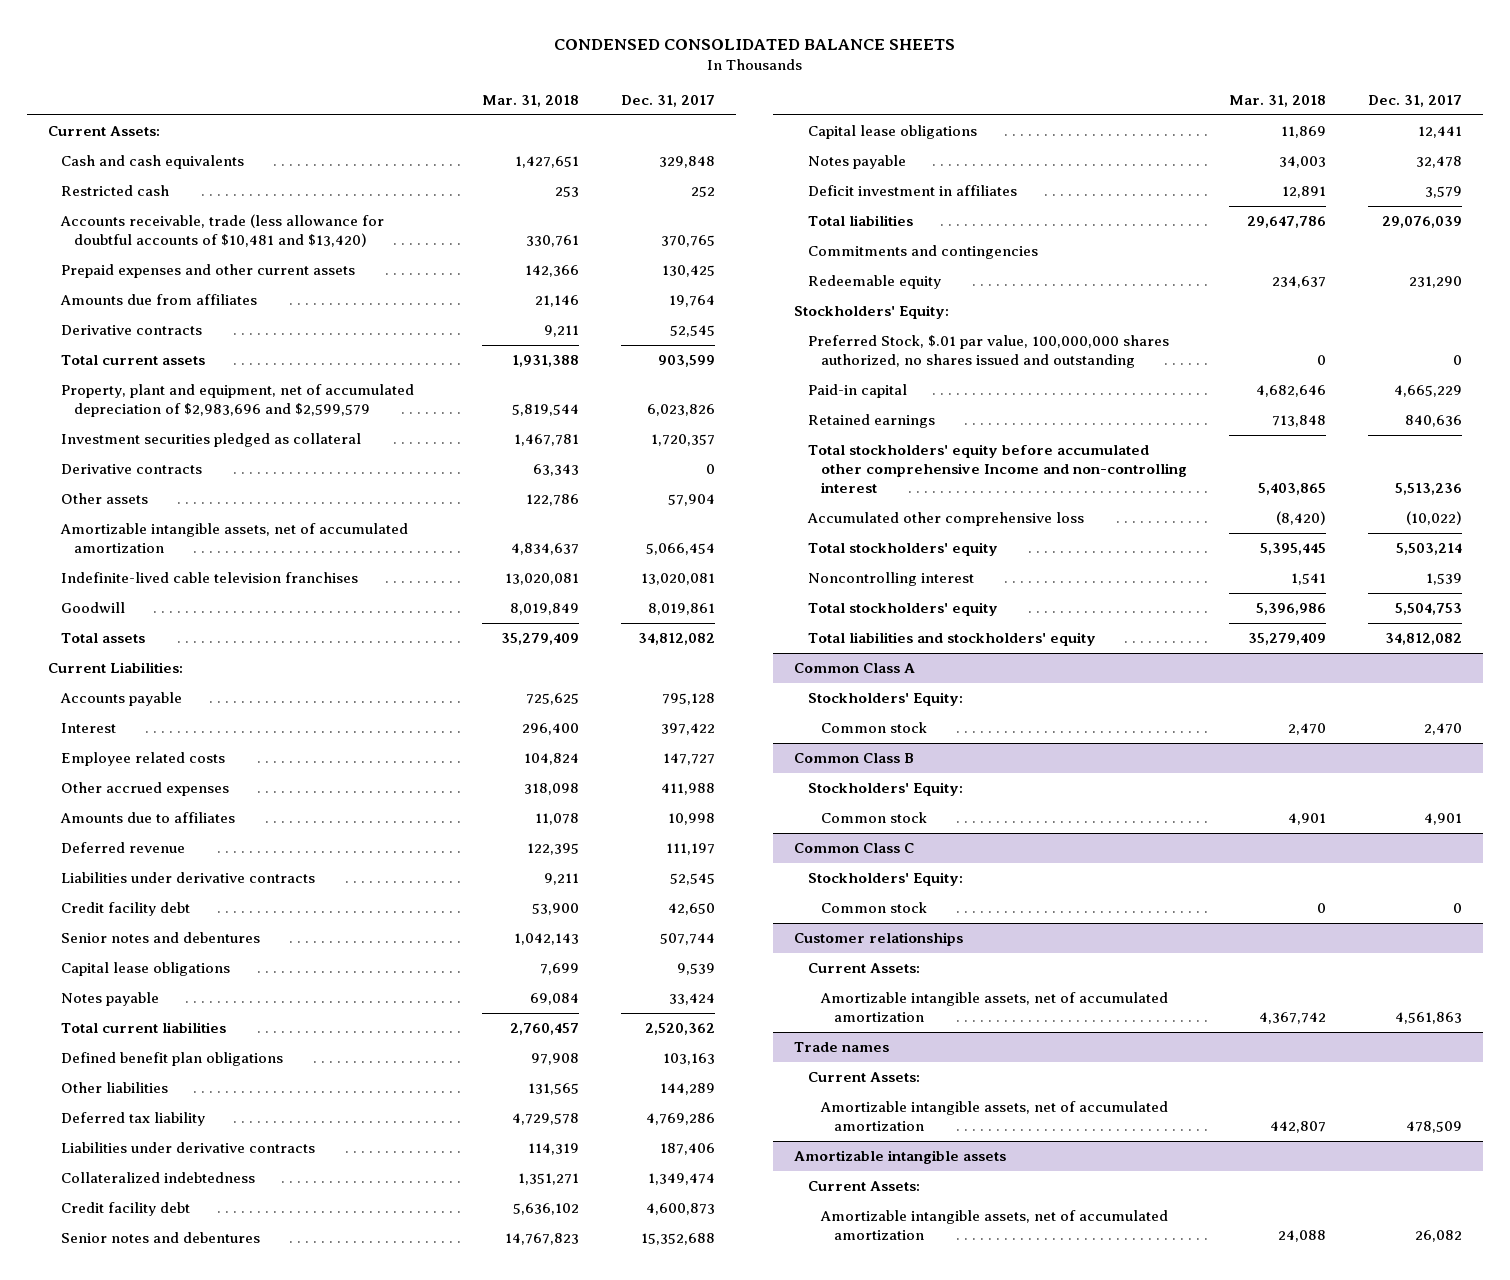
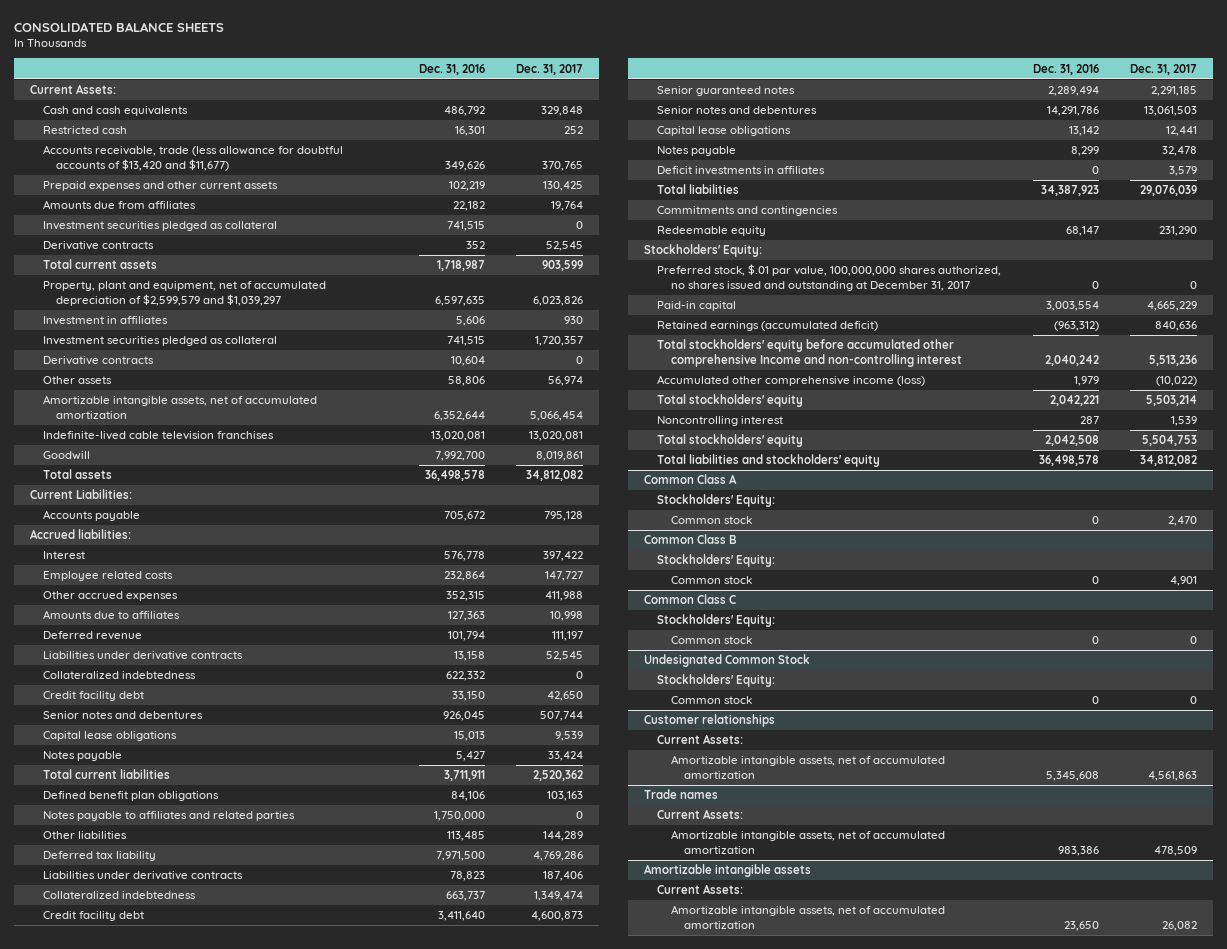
[553,38,955,50] CONDENSED CONSOLIDATED BALANCE SHEETS -> [13,21,224,32] CONSOLIDATED BALANCE SHEETS
[482,94,580,107] Mar. 31, 2018 -> none
none -> [418,63,485,75] Dec. 31, 2016
[60,214,385,248] Accounts receivable, trade (less allowance for doubtful accounts of $10,481 and $13,420) -> [43,145,344,171] Accounts receivable, trade (less allowance for doubtful accounts of $13,420 and $11,677)
none -> [43,221,278,232] Investment securities pledged as collateral
[61,384,415,418] Property, plant and equipment, net of accumulated depreciation of $2,983,696 and $2,599,579 -> [43,281,327,306] Property, plant and equipment, net of accumulated depreciation of $2,599,579 and $1,039,297
none -> [43,316,169,326] Investment in affiliates
[668,494,716,507] 57,904 -> [548,376,584,387] 56,974
none -> [29,529,131,540] Accrued liabilities:
none -> [43,671,197,680] Collateralized indebtedness
none -> [43,811,296,822] Notes payable to affiliates and related parties
none -> [657,86,796,97] Senior guaranteed notes
[641,1233,716,1246] 15,352,688 -> [1144,106,1198,117] 13,061,503
[807,185,1017,197] Deficit investment in affiliates -> [657,166,826,176] Deficit investments in affiliates
[807,335,1169,369] Preferred Stock, $.01 par value, 100,000,000 shares authorized, no shares issued and outstanding -> [657,264,1002,291] Preferred stock, $.01 par value, 100,000,000 shares authorized, no shares issued and outstanding at December 31, 2017
[807,414,935,429] Retained earnings -> [657,321,879,332] Retained earnings (accumulated deficit)
[806,512,1084,527] Accumulated other comprehensive loss -> [657,375,926,387] Accumulated other comprehensive income (loss)
none -> [643,654,810,668] Undesignated Common Stock
none -> [657,674,776,688] Stockholders' Equity:
none -> [670,696,752,705] Common stock

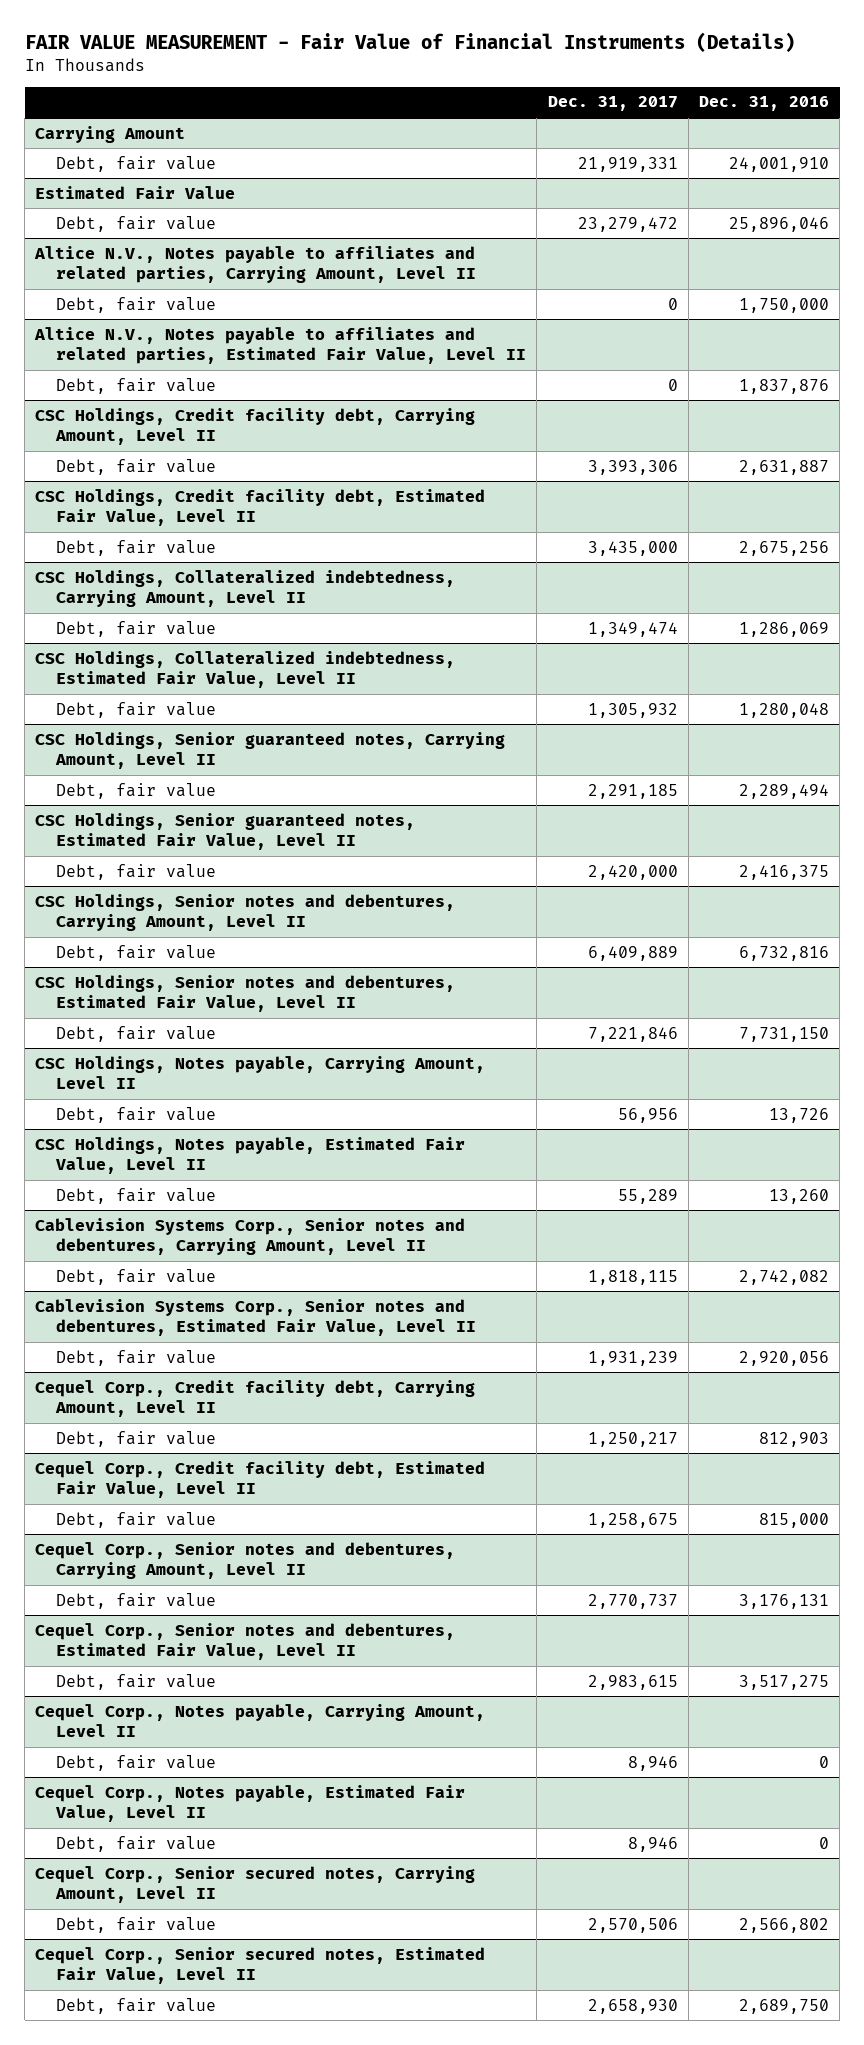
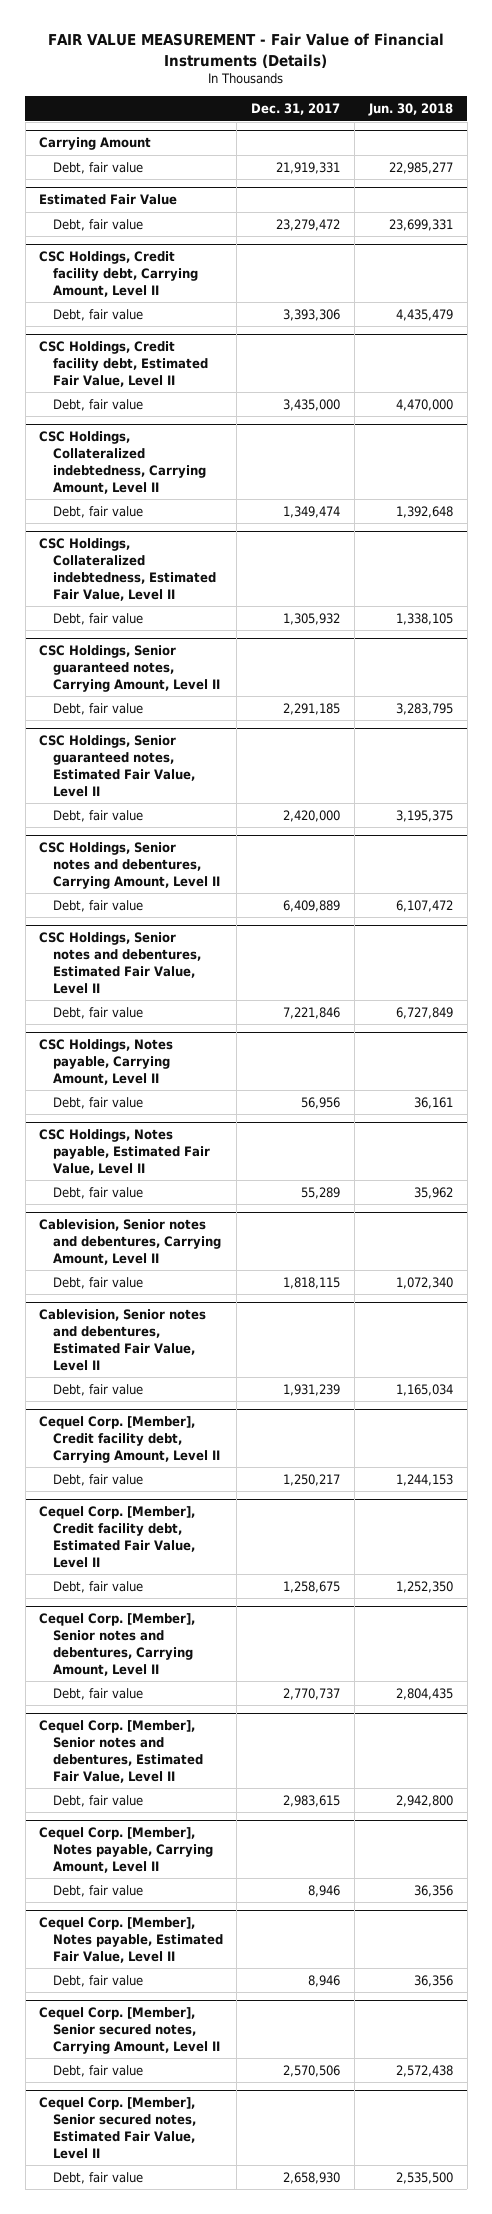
[698,96,829,112] Dec. 31, 2016 -> none
none -> [367,103,453,117] Jun. 30, 2018
[34,245,477,284] Altice N.V., Notes payable to affiliates and related parties, Carrying Amount, Level II -> none
[56,296,217,313] Debt, fair value -> none
[34,326,527,365] Altice N.V., Notes payable to affiliates and related parties, Estimated Fair Value, Level II -> none
[56,377,217,394] Debt, fair value -> none
[35,1217,466,1256] Cablevision Systems Corp., Senior notes and debentures, Carrying Amount, Level II -> [39,1219,221,1266] Cablevision, Senior notes and debentures, Carrying Amount, Level II
[35,1298,477,1337] Cablevision Systems Corp., Senior notes and debentures, Estimated Fair Value, Level II -> [39,1309,207,1371] Cablevision, Senior notes and debentures, Estimated Fair Value, Level II
[35,1379,476,1418] Cequel Corp., Credit facility debt, Carrying Amount, Level II -> [39,1416,220,1464] Cequel Corp. [Member], Credit facility debt, Carrying Amount, Level II
[35,1460,486,1499] Cequel Corp., Credit facility debt, Estimated Fair Value, Level II -> [39,1506,196,1568] Cequel Corp. [Member], Credit facility debt, Estimated Fair Value, Level II
[35,1541,456,1580] Cequel Corp., Senior notes and debentures, Carrying Amount, Level II -> [39,1613,196,1676] Cequel Corp. [Member], Senior notes and debentures, Carrying Amount, Level II
[35,1622,456,1661] Cequel Corp., Senior notes and debentures, Estimated Fair Value, Level II -> [39,1720,203,1783] Cequel Corp. [Member], Senior notes and debentures, Estimated Fair Value, Level II
[35,1703,486,1738] Cequel Corp., Notes payable, Carrying Amount, Level II -> [39,1827,213,1874] Cequel Corp. [Member], Notes payable, Carrying Amount, Level II
[35,1784,466,1823] Cequel Corp., Notes payable, Estimated Fair Value, Level II -> [39,1917,223,1964] Cequel Corp. [Member], Notes payable, Estimated Fair Value, Level II
[35,1865,476,1904] Cequel Corp., Senior secured notes, Carrying Amount, Level II -> [39,2007,220,2055] Cequel Corp. [Member], Senior secured notes, Carrying Amount, Level II
[35,1946,486,1985] Cequel Corp., Senior secured notes, Estimated Fair Value, Level II -> [39,2097,196,2159] Cequel Corp. [Member], Senior secured notes, Estimated Fair Value, Level II

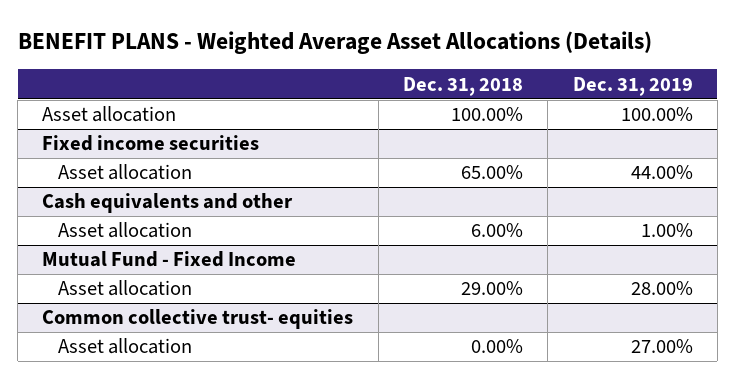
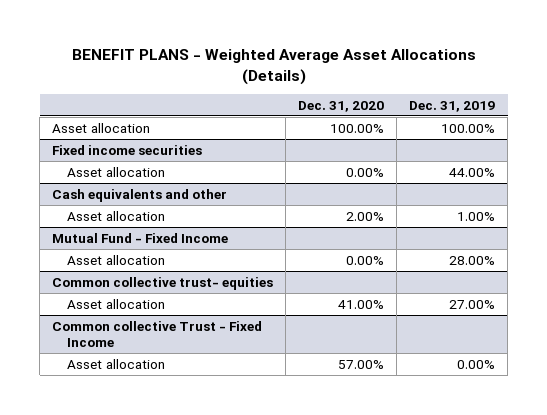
[403,76,524,96] Dec. 31, 2018 -> none
none -> [298,100,385,112] Dec. 31, 2020
none -> [52,320,263,348] Common collective Trust - Fixed Income
none -> [66,358,165,369] Asset allocation

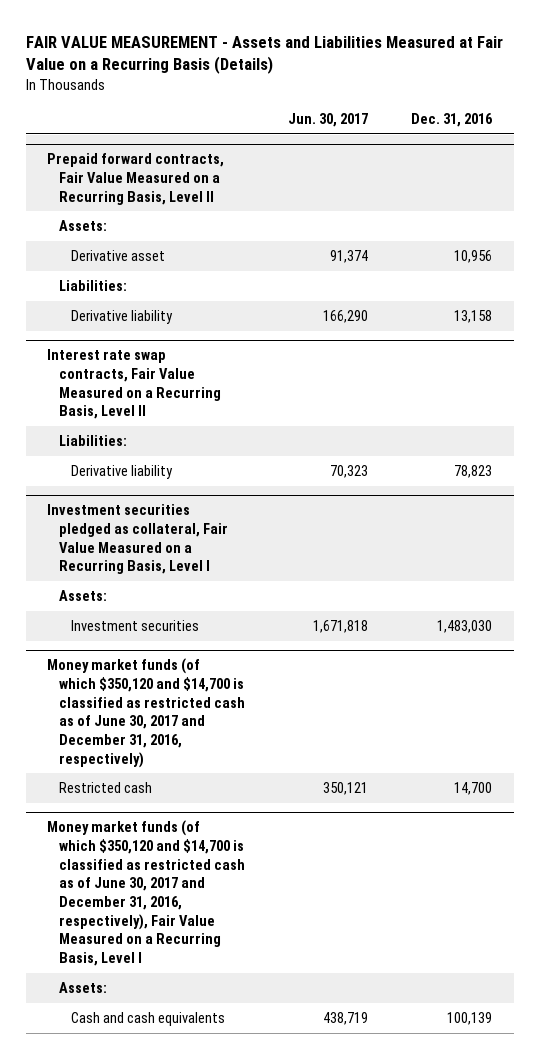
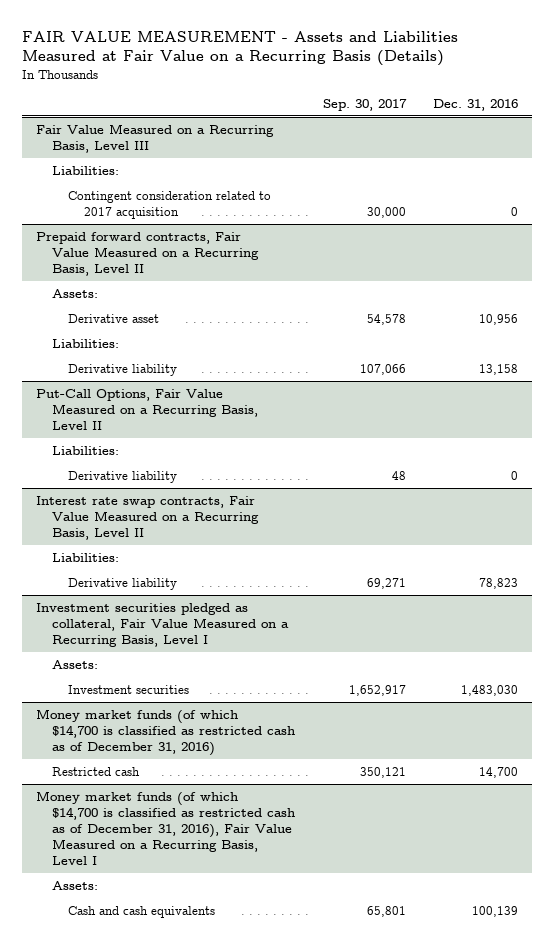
[288,113,369,128] Jun. 30, 2017 -> none
none -> [322,98,407,111] Sep. 30, 2017
none -> [35,123,274,153] Fair Value Measured on a Recurring Basis, Level III
none -> [51,165,119,175] Liabilities:
none -> [68,190,272,219] Contingent consideration related to 2017 acquisition
none -> [35,388,258,430] Put-Call Options, Fair Value Measured on a Recurring Basis, Level II
none -> [51,445,119,455] Liabilities:
none -> [68,470,178,483] Derivative liability
[47,658,246,768] Money market funds (of which $350,120 and $14,700 is classified as restricted cash as of June 30, 2017 and December 31, 2016, respectively) -> [35,708,295,756] Money market funds (of which $14,700 is classified as restricted cash as of December 31, 2016)
[47,820,246,967] Money market funds (of which $350,120 and $14,700 is classified as restricted cash as of June 30, 2017 and December 31, 2016, respectively), Fair Value Measured on a Recurring Basis, Level I -> [35,790,295,865] Money market funds (of which $14,700 is classified as restricted cash as of December 31, 2016), Fair Value Measured on a Recurring Basis, Level I

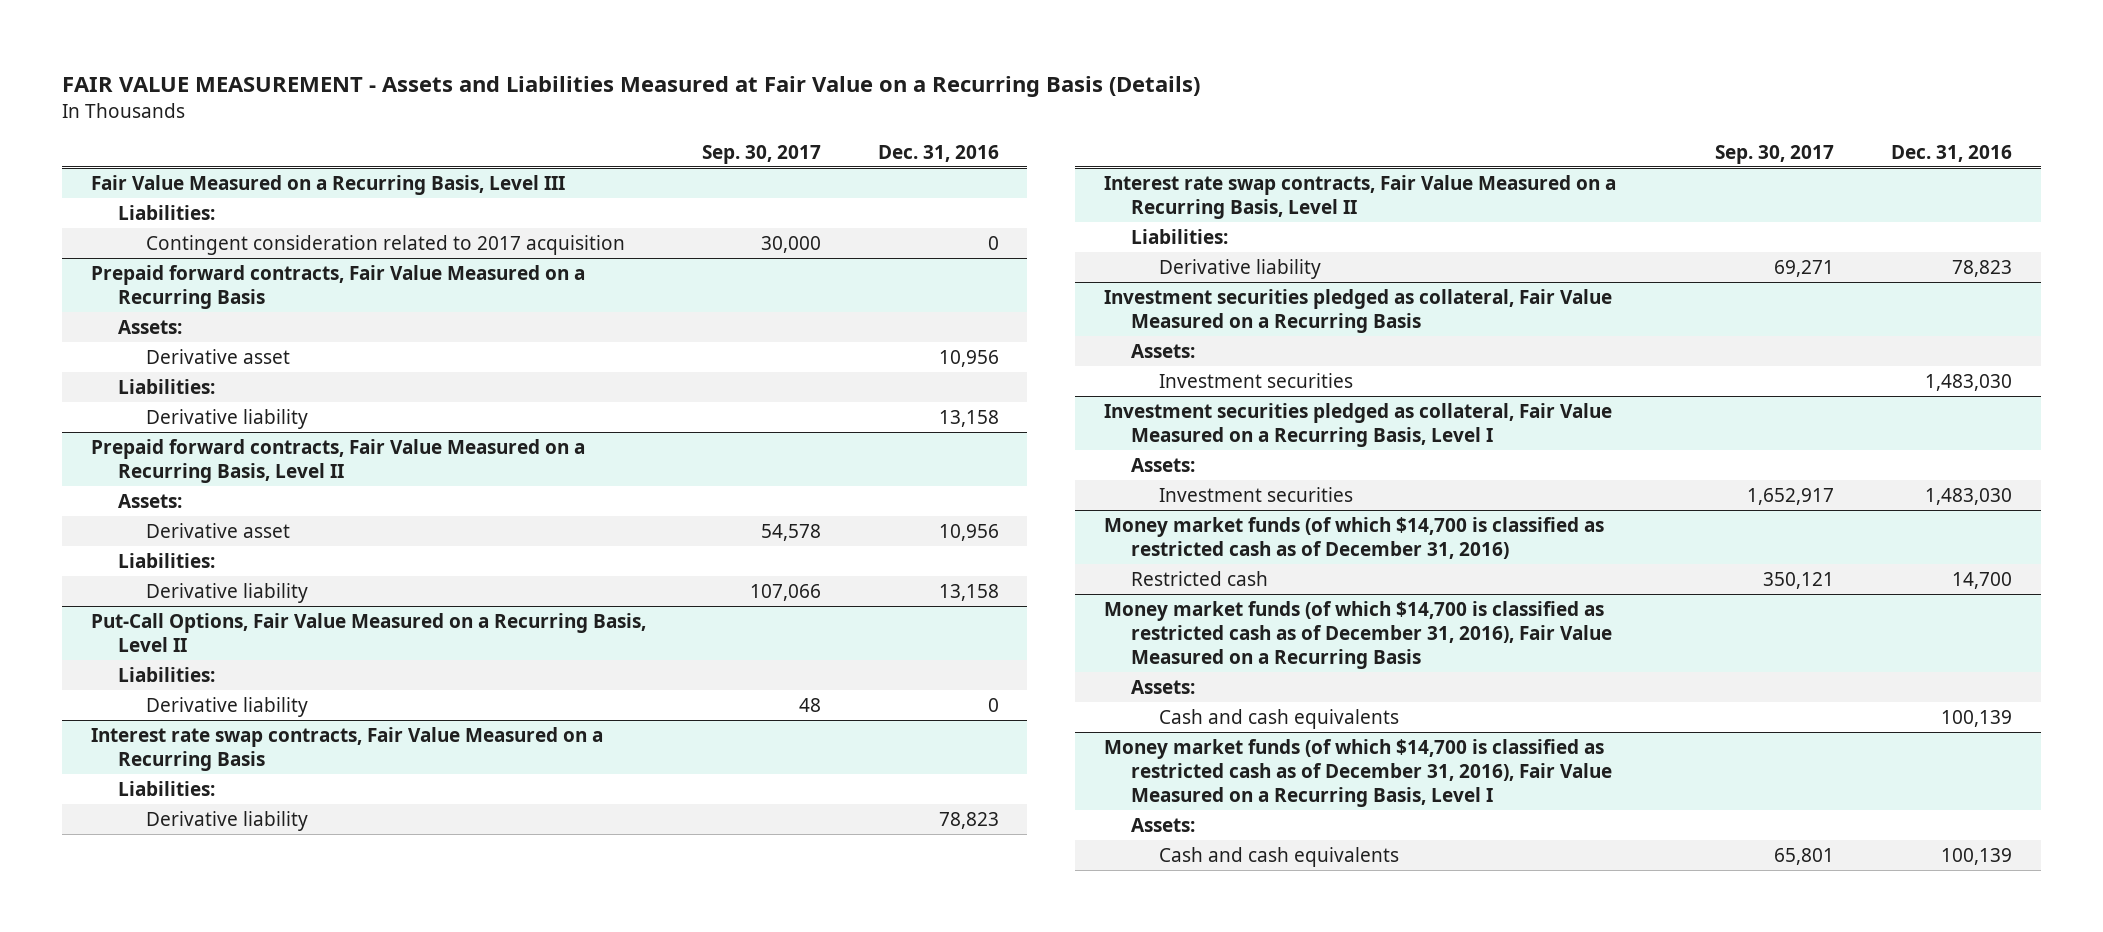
none -> [90,264,585,309] Prepaid forward contracts, Fair Value Measured on a Recurring Basis
none -> [118,319,183,334] Assets:
none -> [146,348,291,364] Derivative asset
none -> [118,378,216,394] Liabilities:
none -> [146,408,309,429] Derivative liability
none -> [90,726,603,771] Interest rate swap contracts, Fair Value Measured on a Recurring Basis
none -> [118,780,216,796] Liabilities:
none -> [146,810,309,831] Derivative liability
none -> [1103,288,1612,333] Investment securities pledged as collateral, Fair Value Measured on a Recurring Basis
none -> [1131,343,1196,358] Assets:
none -> [1159,372,1354,388] Investment securities
none -> [1103,600,1613,669] Money market funds (of which $14,700 is classified as restricted cash as of December 31, 2016), Fair Value Measured on a Recurring Basis
none -> [1131,679,1196,694] Assets:
none -> [1159,708,1400,729] Cash and cash equivalents

